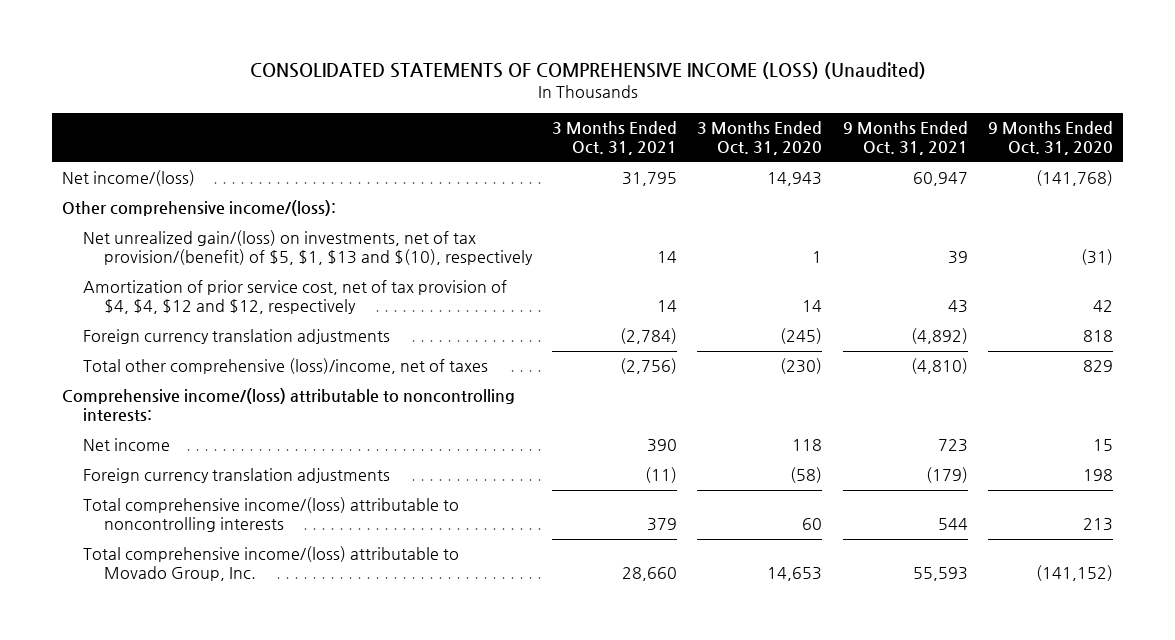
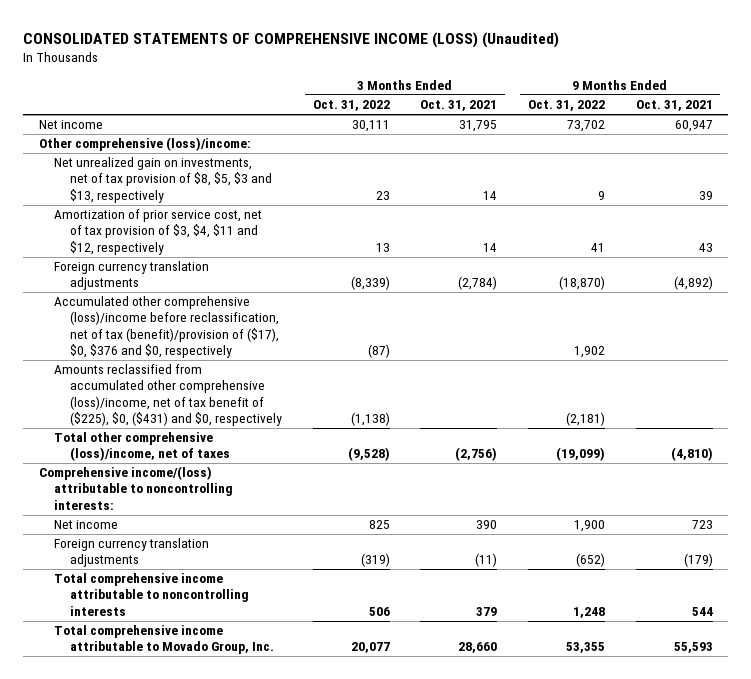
[697,121,823,156] 3 Months Ended Oct. 31, 2020 -> none
[988,121,1114,156] 9 Months Ended Oct. 31, 2020 -> none
none -> [312,100,390,112] Oct. 31, 2022
none -> [528,100,606,112] Oct. 31, 2022
[62,170,196,187] Net income/(loss) -> [38,120,103,130] Net income
[62,200,337,217] Other comprehensive income/(loss): -> [38,137,251,152] Other comprehensive (loss)/income:
[82,230,533,266] Net unrealized gain/(loss) on investments, net of tax provision/(benefit) of $5, $1, $13 and $(10), respectively -> [54,157,273,203] Net unrealized gain on investments, net of tax provision of $8, $5, $3 and $13, respectively
[82,280,507,315] Amortization of prior service cost, net of tax provision of $4, $4, $12 and $12, respectively -> [54,209,263,255] Amortization of prior service cost, net of tax provision of $3, $4, $11 and $12, respectively
none -> [54,296,280,358] Accumulated other comprehensive (loss)/income before reclassification, net of tax (benefit)/provision of ($17), $0, $376 and $0, respectively
none -> [54,364,283,426] Amounts reclassified from accumulated other comprehensive (loss)/income, net of tax benefit of ($225), $0, ($431) and $0, respectively
[82,497,459,533] Total comprehensive income/(loss) attributable to noncontrolling interests -> [54,573,250,616] Total comprehensive income attributable to noncontrolling interests
[82,546,459,582] Total comprehensive income/(loss) attributable to Movado Group, Inc. -> [54,625,275,655] Total comprehensive income attributable to Movado Group, Inc.

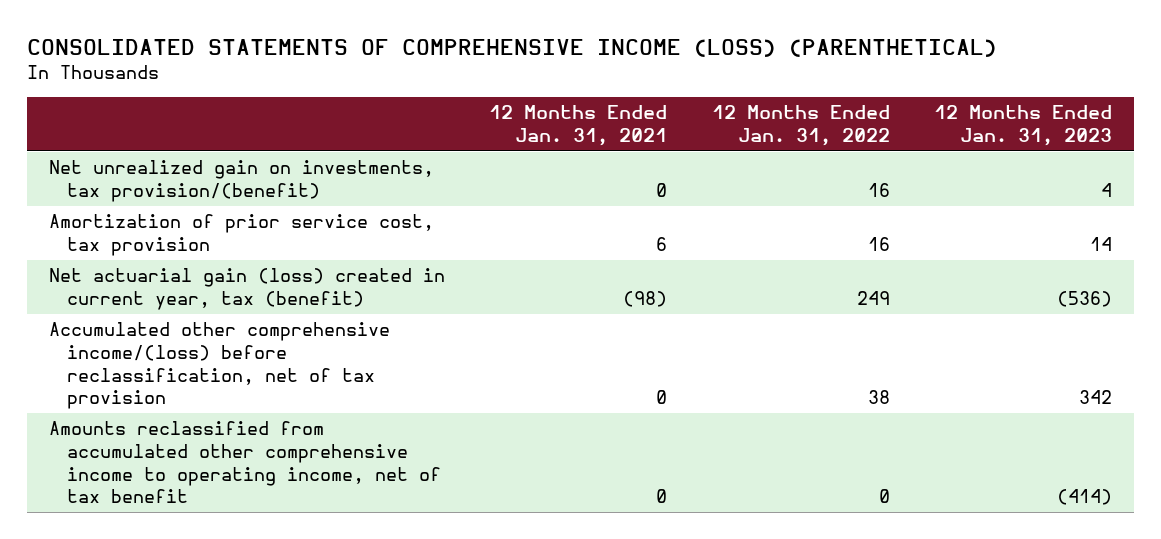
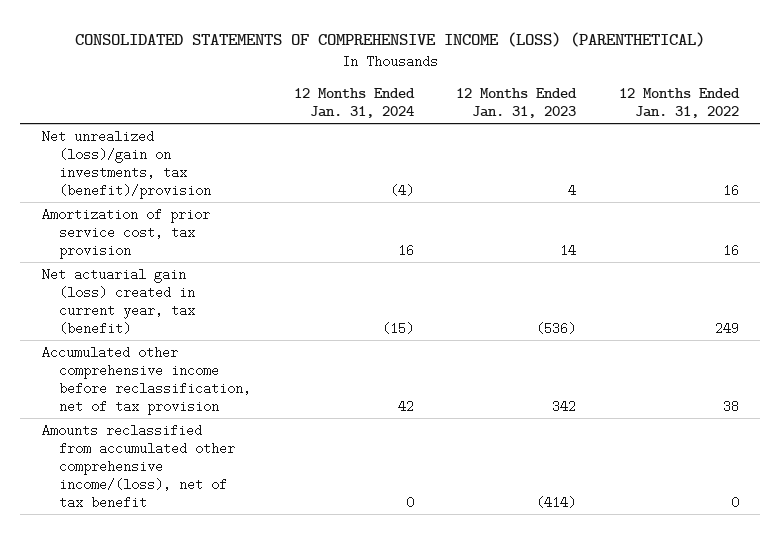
[489,105,668,146] 12 Months Ended Jan. 31, 2021 -> none
none -> [293,87,415,118] 12 Months Ended Jan. 31, 2024
[48,160,434,203] Net unrealized gain on investments, tax provision/(benefit) -> [41,129,211,199] Net unrealized (loss)/gain on investments, tax (benefit)/provision
[48,322,390,410] Accumulated other comprehensive income/(loss) before reclassification, net of tax provision -> [41,345,251,415] Accumulated other comprehensive income before reclassification, net of tax provision
[48,421,441,504] Amounts reclassified from accumulated other comprehensive income to operating income, net of tax benefit -> [41,423,235,509] Amounts reclassified from accumulated other comprehensive income/(loss), net of tax benefit

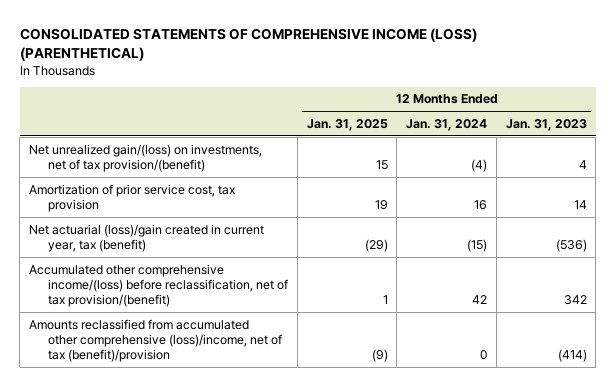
[619,87,741,118] 12 Months Ended Jan. 31, 2022 -> none
none -> [306,118,388,131] Jan. 31, 2025
[41,129,211,199] Net unrealized (loss)/gain on investments, tax (benefit)/provision -> [29,143,263,172] Net unrealized gain/(loss) on investments, net of tax provision/(benefit)
[41,267,195,335] Net actuarial gain (loss) created in current year, tax (benefit) -> [29,223,265,252] Net actuarial (loss)/gain created in current year, tax (benefit)
[41,345,251,415] Accumulated other comprehensive income before reclassification, net of tax provision -> [29,263,289,307] Accumulated other comprehensive income/(loss) before reclassification, net of tax provision/(benefit)
[41,423,235,509] Amounts reclassified from accumulated other comprehensive income/(loss), net of tax benefit -> [29,318,283,362] Amounts reclassified from accumulated other comprehensive (loss)/income, net of tax (benefit)/provision

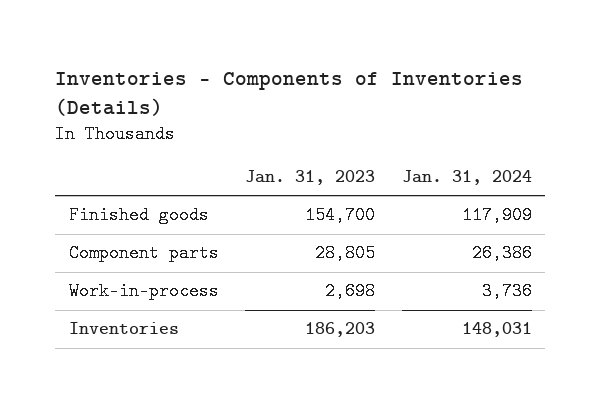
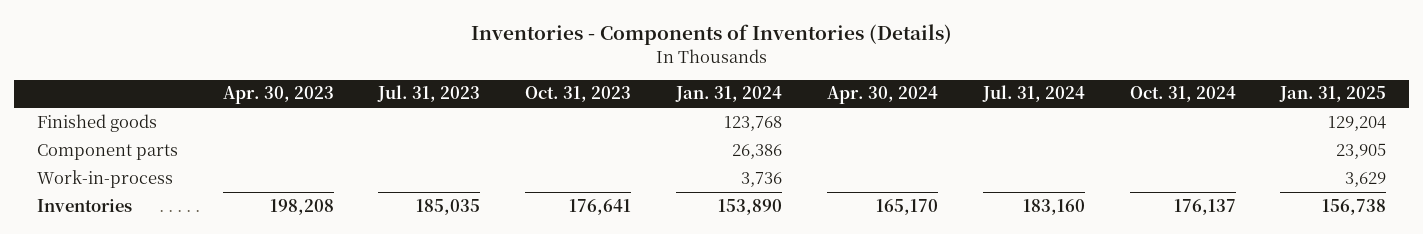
[245,170,376,186] Jan. 31, 2023 -> none
none -> [222,86,334,105] Apr. 30, 2023
none -> [377,85,481,103] Jul. 31, 2023
none -> [525,86,632,103] Oct. 31, 2023
none -> [826,86,938,105] Apr. 30, 2024
none -> [981,85,1085,103] Jul. 31, 2024
none -> [1129,86,1236,103] Oct. 31, 2024
none -> [1279,86,1387,103] Jan. 31, 2025
[461,206,532,225] 117,909 -> [724,115,783,131] 123,768
[461,322,532,338] 148,031 -> [718,198,783,215] 153,890

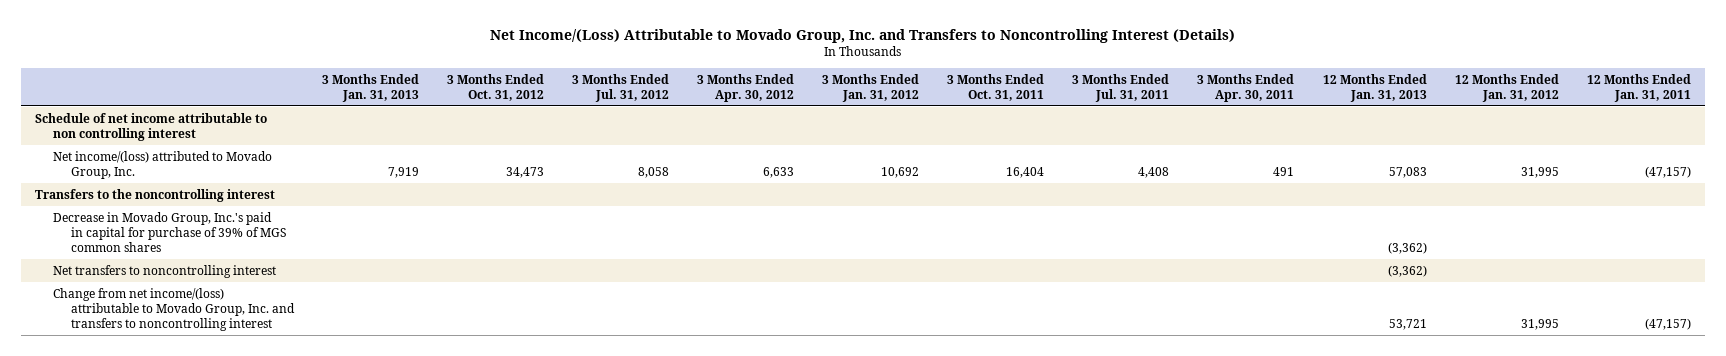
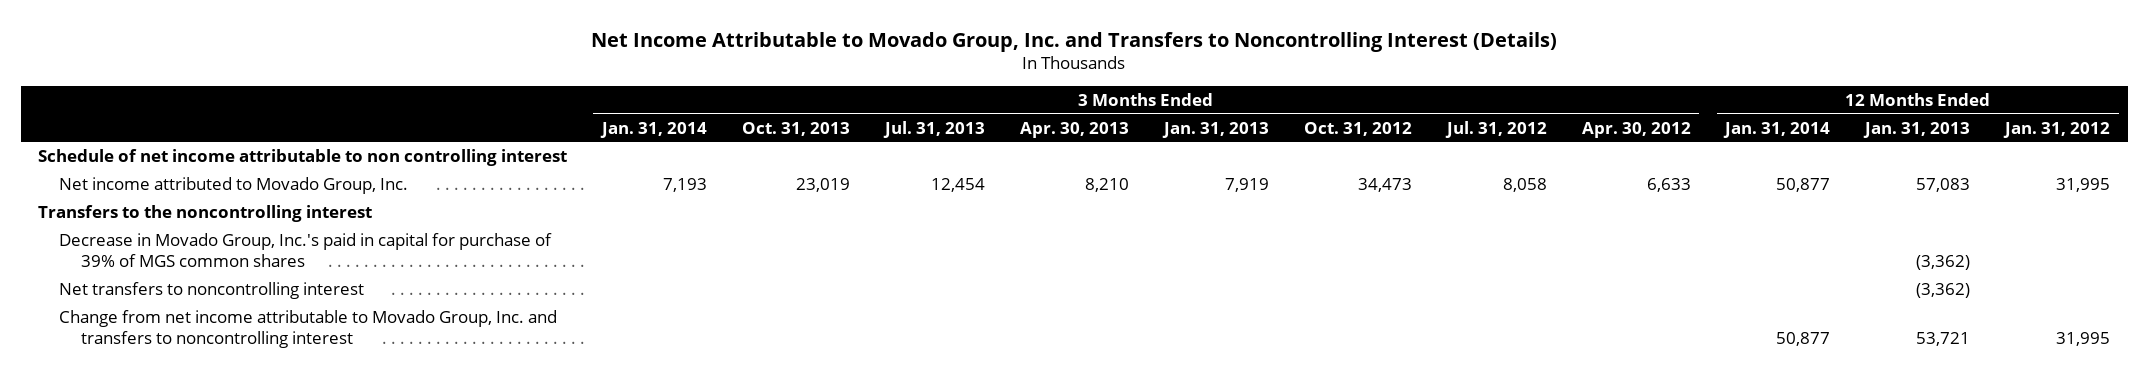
[489,28,1235,43] Net Income/(Loss) Attributable to Movado Group, Inc. and Transfers to Noncontrolling Interest (Details) -> [591,31,1558,52] Net Income Attributable to Movado Group, Inc. and Transfers to Noncontrolling Interest (Details)
[822,73,920,102] 3 Months Ended Jan. 31, 2012 -> none
[947,73,1045,101] 3 Months Ended Oct. 31, 2011 -> none
[1072,73,1170,102] 3 Months Ended Jul. 31, 2011 -> none
[1197,73,1295,102] 3 Months Ended Apr. 30, 2011 -> none
[1586,73,1691,102] 12 Months Ended Jan. 31, 2011 -> none
none -> [600,121,708,138] Jan. 31, 2014
none -> [741,121,850,136] Oct. 31, 2013
none -> [882,120,985,138] Jul. 31, 2013
none -> [1019,121,1129,138] Apr. 30, 2013
none -> [1723,121,1831,138] Jan. 31, 2014
[53,150,273,179] Net income/(loss) attributed to Movado Group, Inc. -> [59,176,409,194] Net income attributed to Movado Group, Inc.
[53,287,296,331] Change from net income/(loss) attributable to Movado Group, Inc. and transfers to noncontrolling interest -> [59,309,558,348] Change from net income attributable to Movado Group, Inc. and transfers to noncontrolling interest

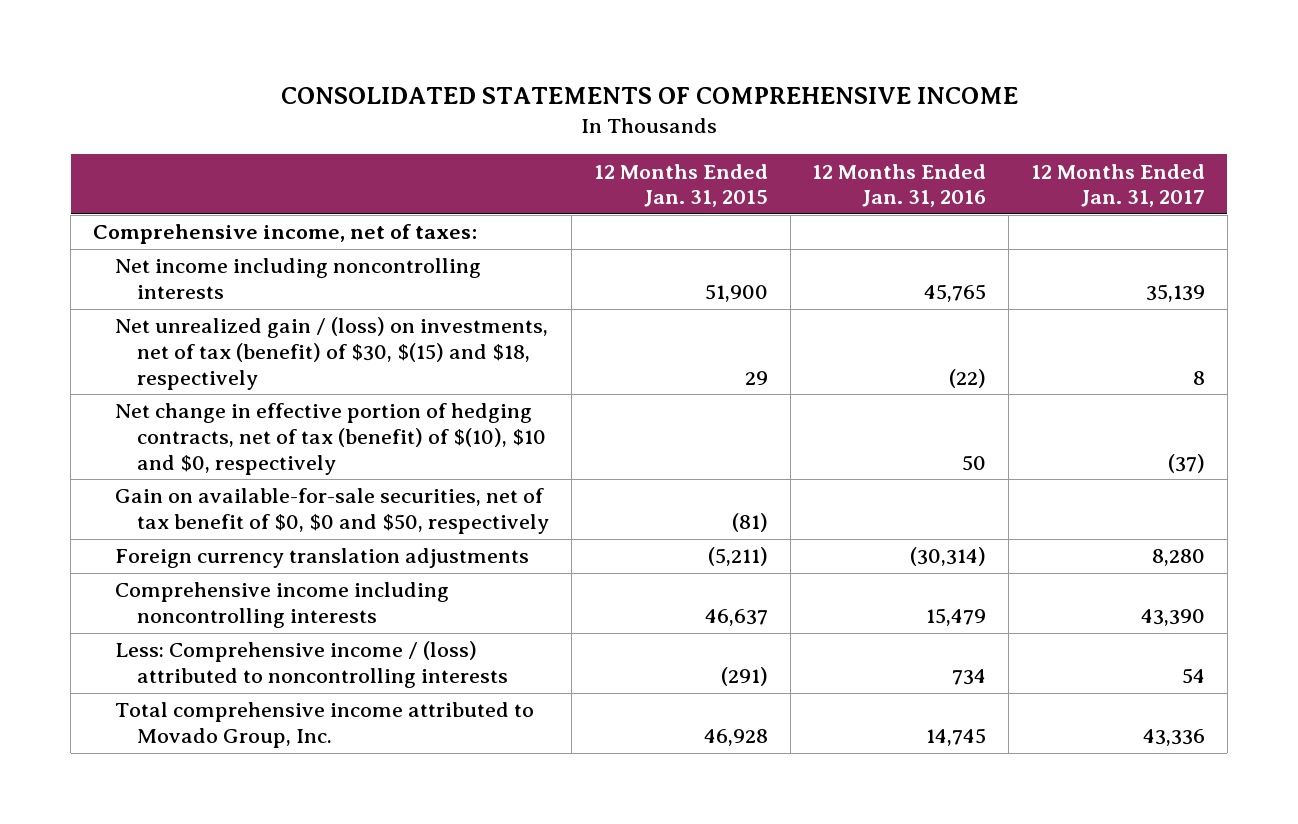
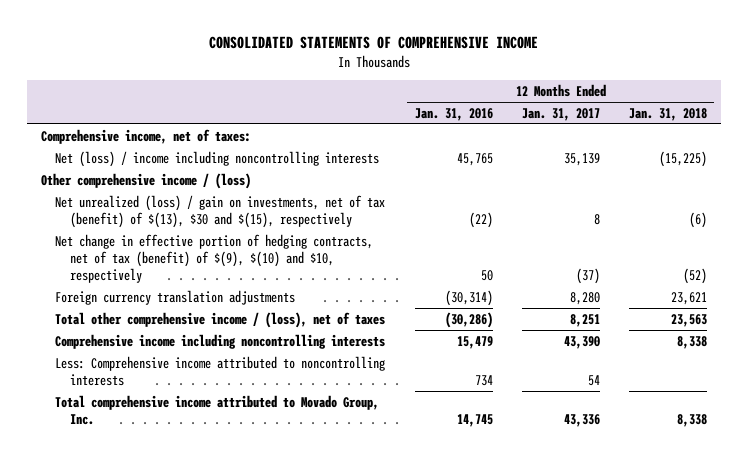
[593,163,768,208] 12 Months Ended Jan. 31, 2015 -> none
none -> [628,107,707,121] Jan. 31, 2018
[114,488,550,535] Gain on available-for-sale securities, net of tax benefit of $0, $0 and $50, respectively -> none
[114,258,481,300] Net income including noncontrolling interests -> [55,150,380,167] Net (loss) / income including noncontrolling interests
none -> [41,172,252,189] Other comprehensive income / (loss)
[114,317,548,390] Net unrealized gain / (loss) on investments, net of tax (benefit) of $30, $(15) and $18, respectively -> [55,194,386,228] Net unrealized (loss) / gain on investments, net of tax (benefit) of $(13), $30 and $(15), respectively
[114,403,547,475] Net change in effective portion of hedging contracts, net of tax (benefit) of $(10), $10 and $0, respectively -> [55,233,374,283] Net change in effective portion of hedging contracts, net of tax (benefit) of $(9), $(10) and $10, respectively
none -> [55,311,386,328] Total other comprehensive income / (loss), net of taxes
[114,641,509,689] Less: Comprehensive income / (loss) attributed to noncontrolling interests -> [55,355,386,386] Less: Comprehensive income attributed to noncontrolling interests

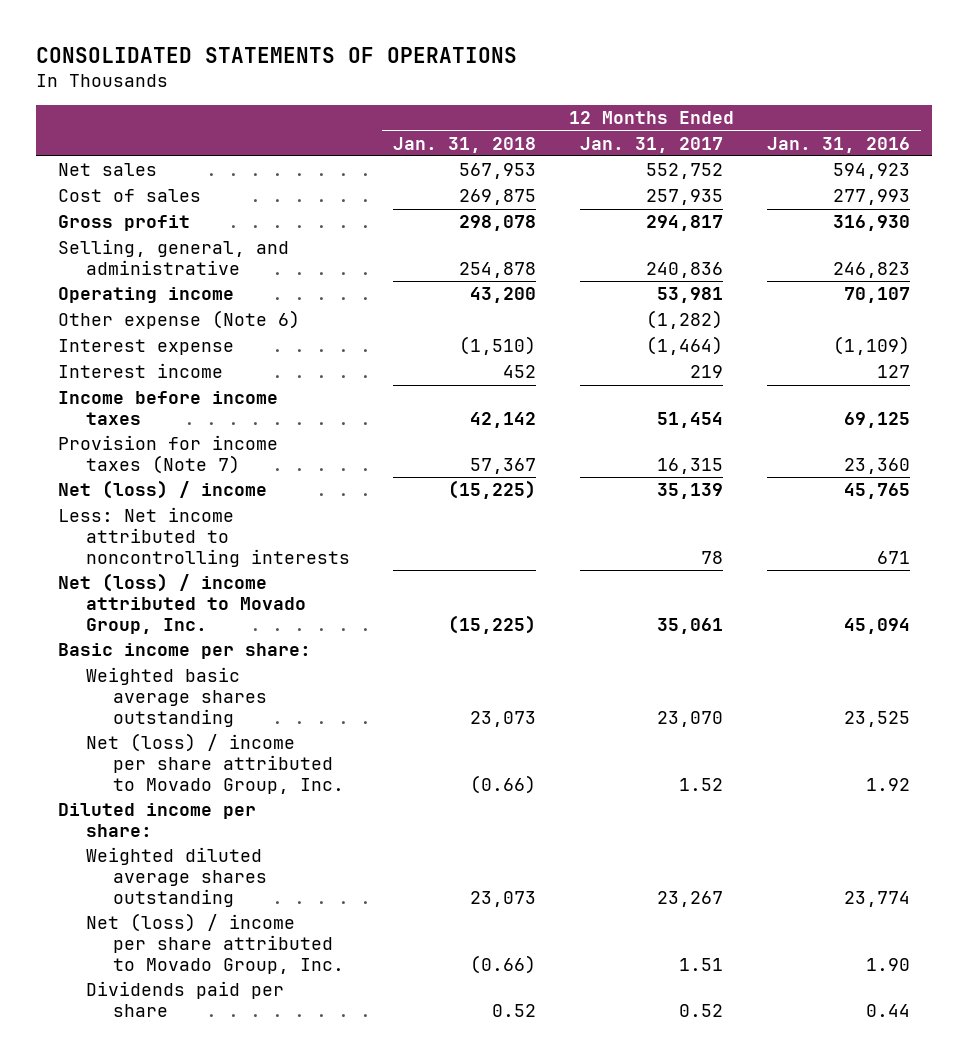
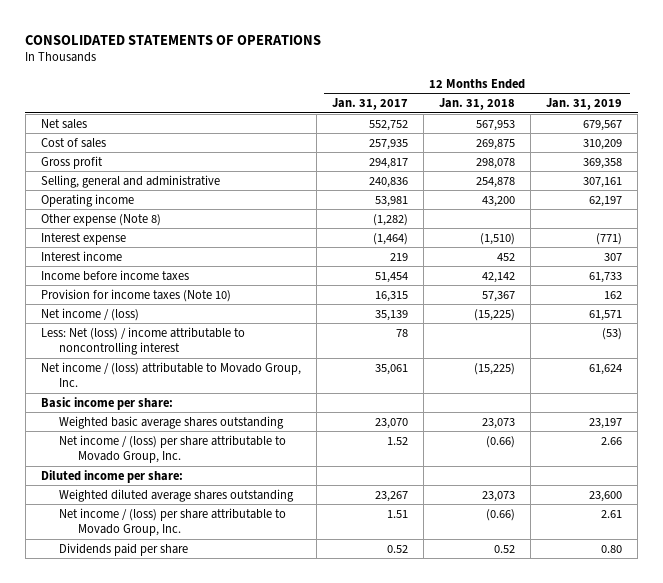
[767,136,911,153] Jan. 31, 2016 -> none
none -> [545,98,622,111] Jan. 31, 2019
[57,239,289,276] Selling, general, and administrative -> [40,174,220,188] Selling, general and administrative
[57,310,300,330] Other expense (Note 6) -> [40,213,161,226] Other expense (Note 8)
[57,435,278,475] Provision for income taxes (Note 7) -> [40,288,231,302] Provision for income taxes (Note 10)
[57,480,267,500] Net (loss) / income -> [40,307,139,321] Net income / (loss)
[57,507,350,567] Less: Net income attributed to noncontrolling interests -> [40,326,245,356] Less: Net (loss) / income attributable to noncontrolling interest
[57,573,306,634] Net (loss) / income attributed to Movado Group, Inc. -> [40,361,301,388] Net income / (loss) attributable to Movado Group, Inc.
[85,733,345,794] Net (loss) / income per share attributed to Movado Group, Inc. -> [59,434,287,464] Net income / (loss) per share attributable to Movado Group, Inc.
[85,913,345,974] Net (loss) / income per share attributed to Movado Group, Inc. -> [59,507,287,537] Net income / (loss) per share attributable to Movado Group, Inc.

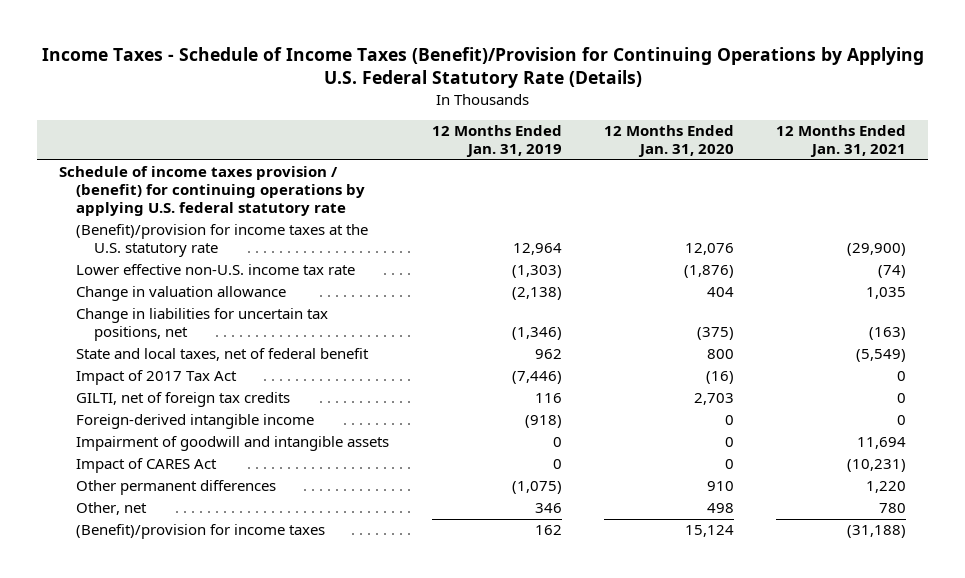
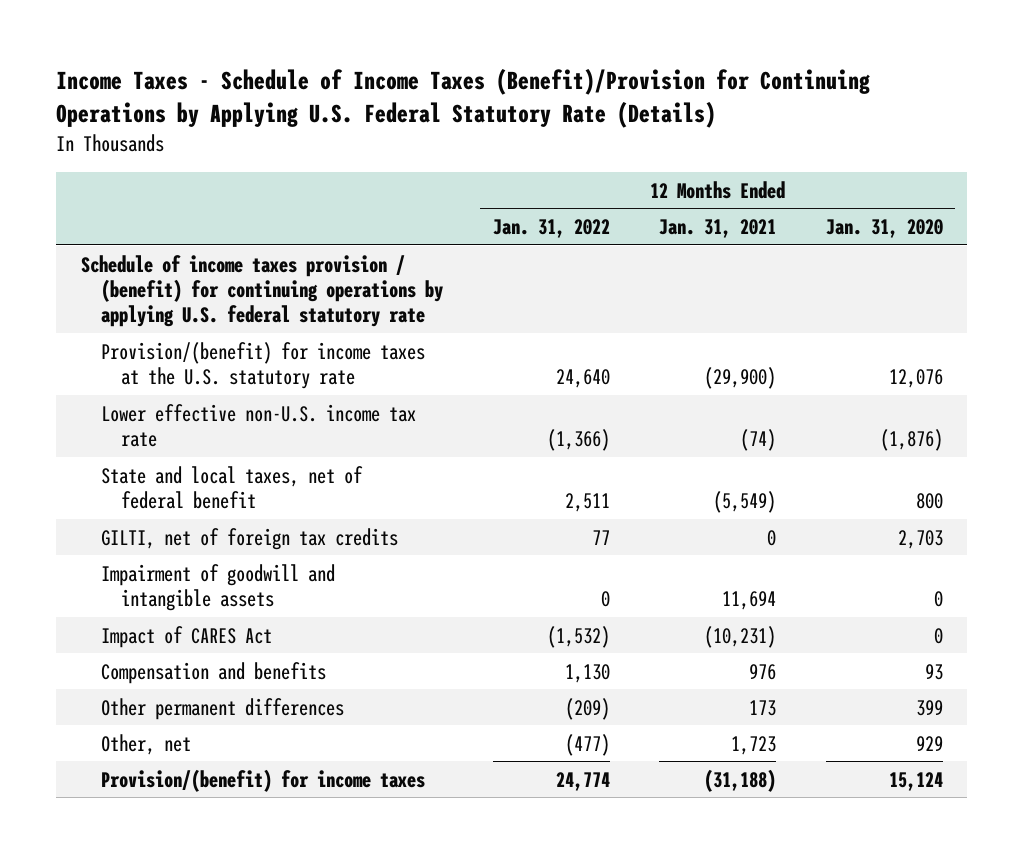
[431,125,562,158] 12 Months Ended Jan. 31, 2019 -> none
none -> [492,218,610,238] Jan. 31, 2022
[76,224,369,258] (Benefit)/provision for income taxes at the U.S. statutory rate -> [100,341,425,389] Provision/(benefit) for income taxes at the U.S. statutory rate
[76,286,287,302] Change in valuation allowance -> none
[76,308,329,342] Change in liabilities for uncertain tax positions, net -> none
[76,370,238,386] Impact of 2017 Tax Act -> none
[76,414,315,430] Foreign-derived intangible income -> none
none -> [100,661,326,684] Compensation and benefits
[707,481,735,492] 910 -> [915,699,943,716] 399
[866,481,907,494] 1,220 -> [749,699,777,716] 173
[707,503,735,514] 498 -> [915,735,943,751] 929
[879,503,907,514] 780 -> [731,735,777,755] 1,723
[76,524,326,540] (Benefit)/provision for income taxes -> [100,768,425,792] Provision/(benefit) for income taxes

